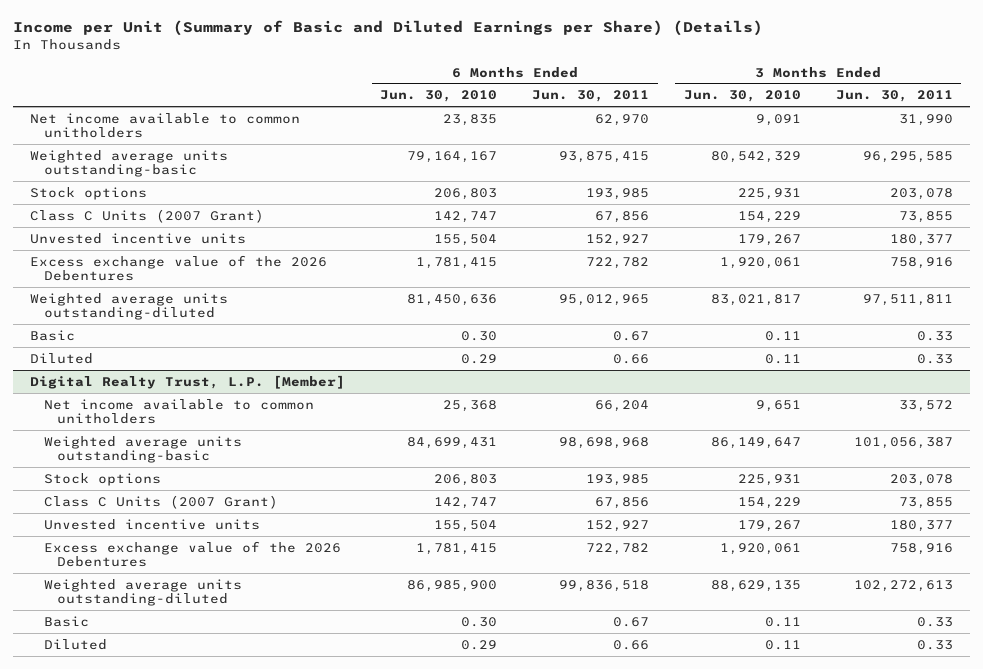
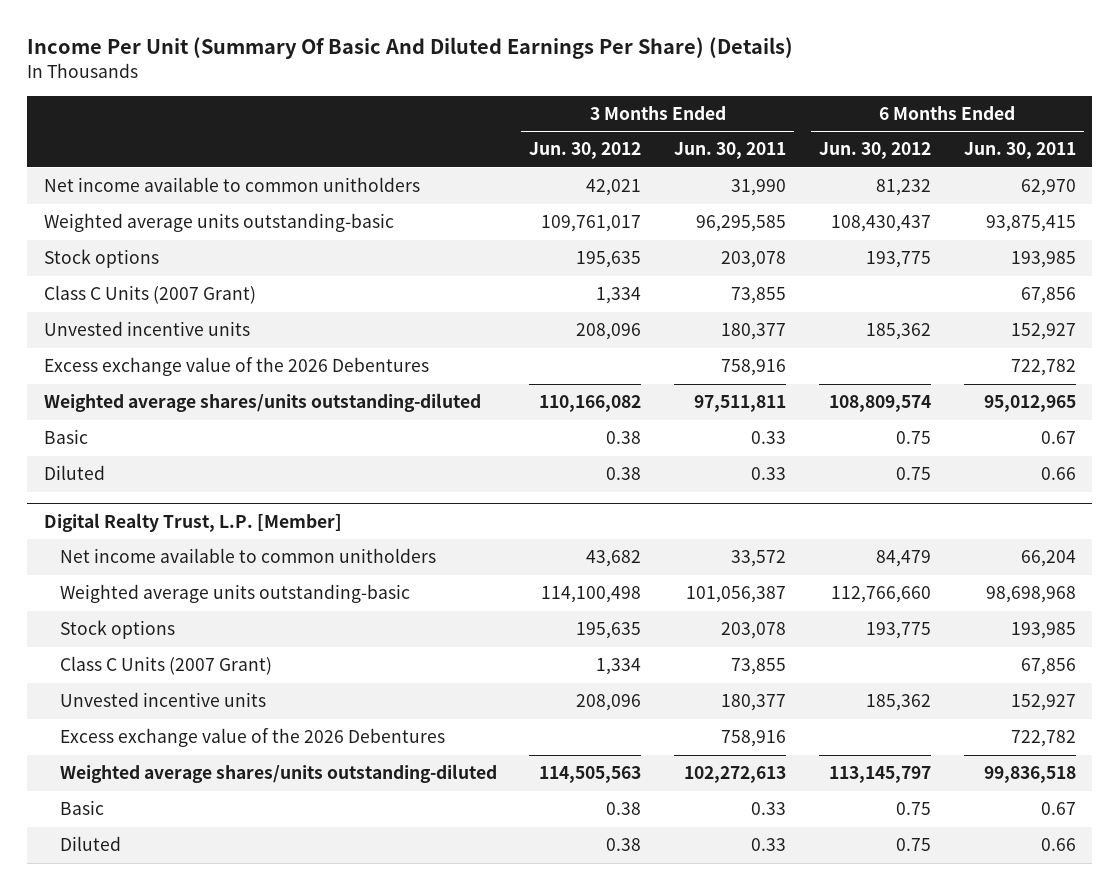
[13,20,764,37] Income per Unit (Summary of Basic and Diluted Earnings per Share) (Details) -> [27,37,794,60] Income Per Unit (Summary Of Basic And Diluted Earnings Per Share) (Details)
[380,90,498,103] Jun. 30, 2010 -> none
[683,90,801,103] Jun. 30, 2010 -> none
none -> [529,142,642,160] Jun. 30, 2012
none -> [818,142,931,160] Jun. 30, 2012
[30,292,229,321] Weighted average units outstanding-diluted -> [43,393,481,413] Weighted average shares/units outstanding-diluted
[43,578,242,607] Weighted average units outstanding-diluted -> [59,764,497,784] Weighted average shares/units outstanding-diluted

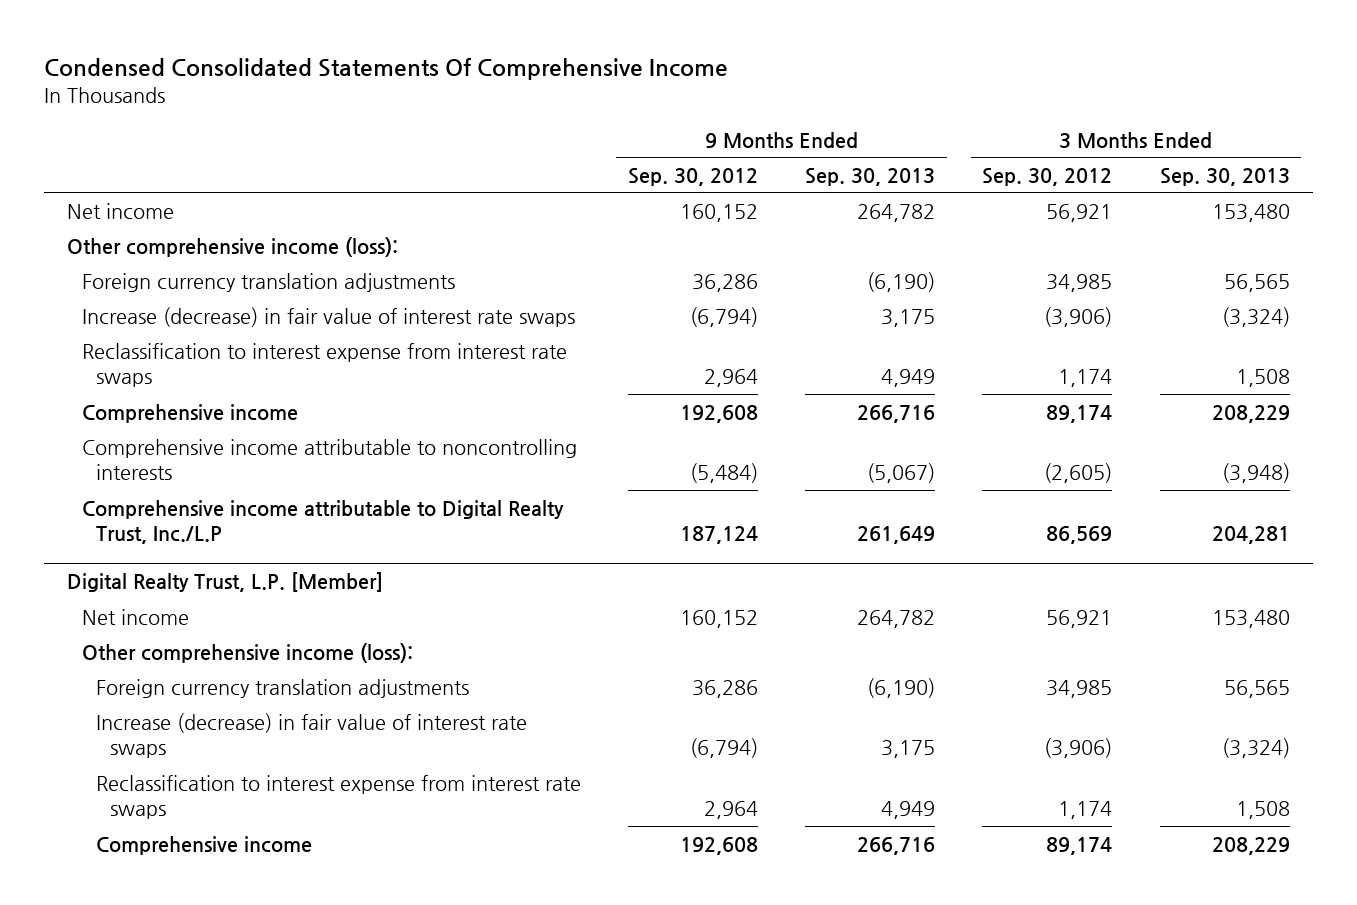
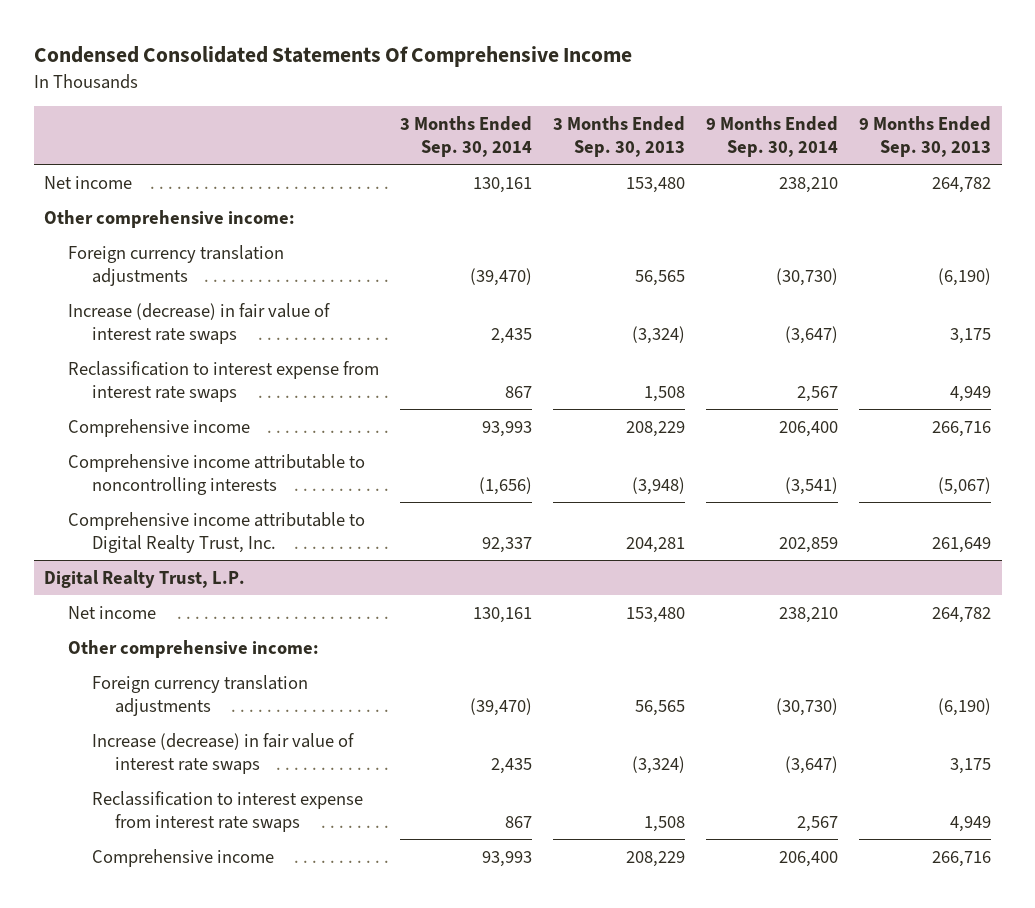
[628,167,759,186] Sep. 30, 2012 -> none
[982,167,1113,186] Sep. 30, 2012 -> none
none -> [399,115,532,158] 3 Months Ended Sep. 30, 2014
none -> [706,115,839,158] 9 Months Ended Sep. 30, 2014
[67,236,399,257] Other comprehensive income (loss): -> [44,209,296,228] Other comprehensive income:
[81,499,564,545] Comprehensive income attributable to Digital Realty Trust, Inc./L.P -> [67,511,365,553] Comprehensive income attributable to Digital Realty Trust, Inc.
[67,572,384,593] Digital Realty Trust, L.P. [Member] -> [44,569,246,588] Digital Realty Trust, L.P.
[81,642,413,663] Other comprehensive income (loss): -> [67,639,319,658] Other comprehensive income:

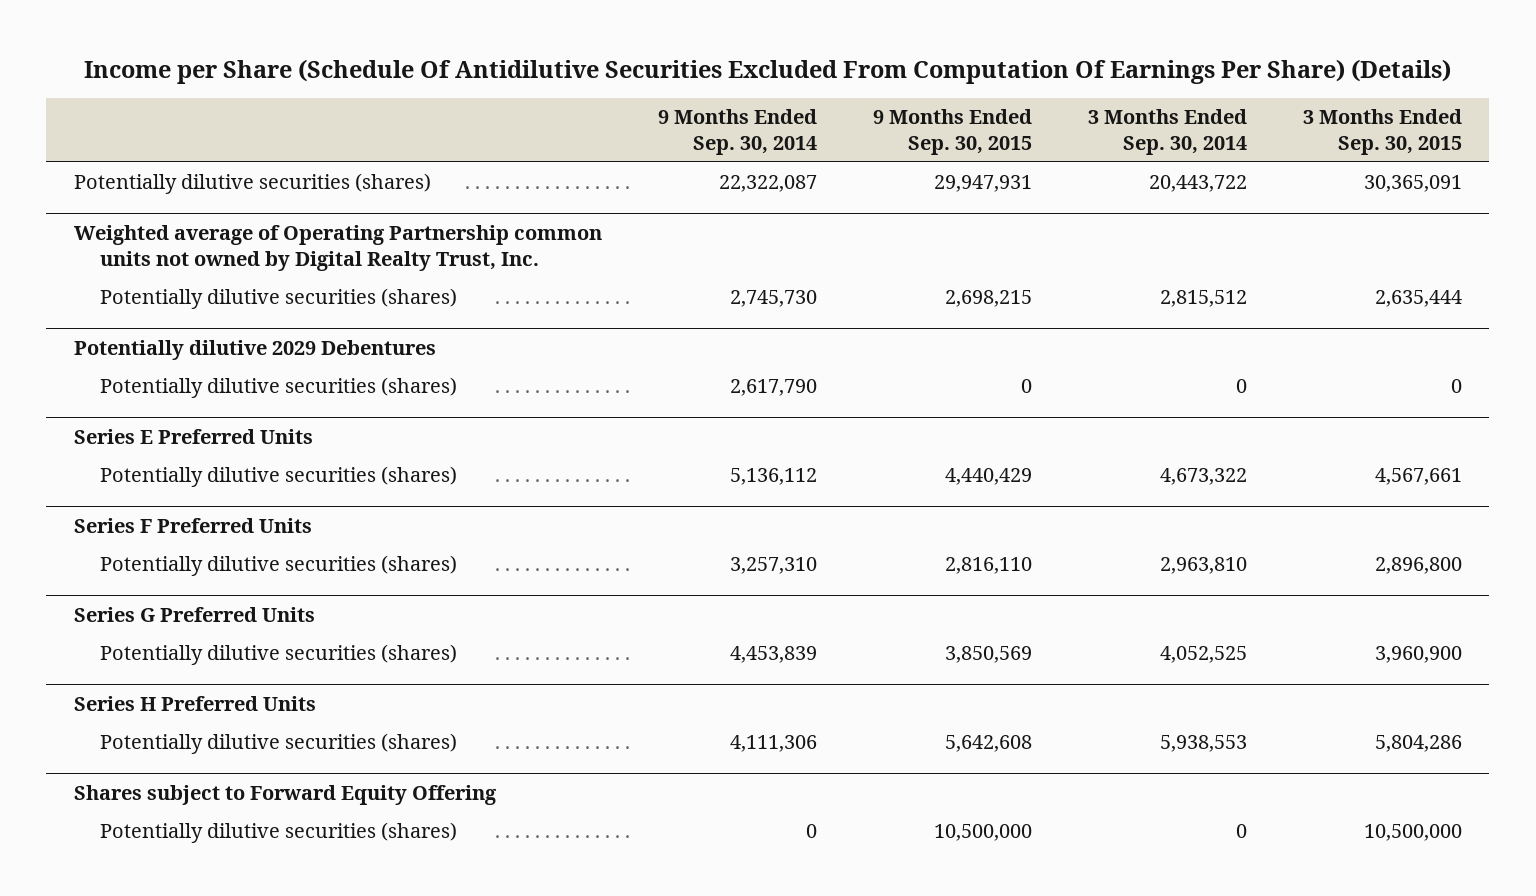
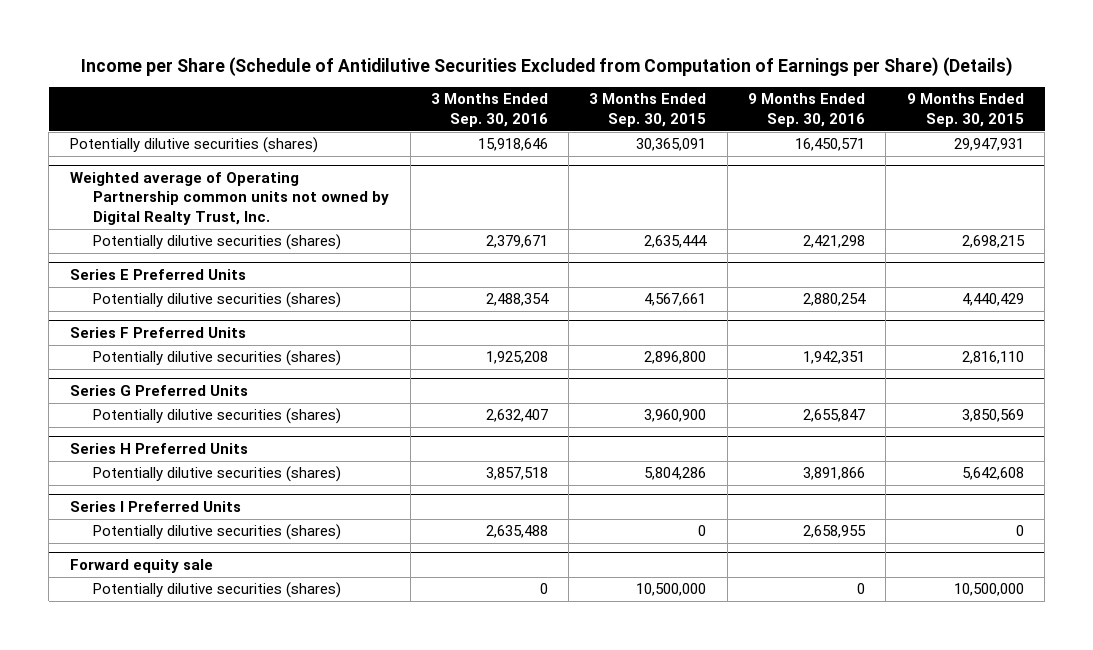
[83,58,1451,84] Income per Share (Schedule Of Antidilutive Securities Excluded From Computation Of Earnings Per Share) (Details) -> [80,57,1013,77] Income per Share (Schedule of Antidilutive Securities Excluded from Computation of Earnings per Share) (Details)
[658,109,818,156] 9 Months Ended Sep. 30, 2014 -> none
[1087,109,1247,156] 3 Months Ended Sep. 30, 2014 -> none
none -> [430,93,548,127] 3 Months Ended Sep. 30, 2016
none -> [748,93,866,127] 9 Months Ended Sep. 30, 2016
[74,340,437,361] Potentially dilutive 2029 Debentures -> none
[99,377,457,399] Potentially dilutive securities (shares) -> none
none -> [69,501,241,513] Series I Preferred Units
none -> [93,524,342,541] Potentially dilutive securities (shares)
[74,785,498,806] Shares subject to Forward Equity Offering -> [69,559,213,574] Forward equity sale

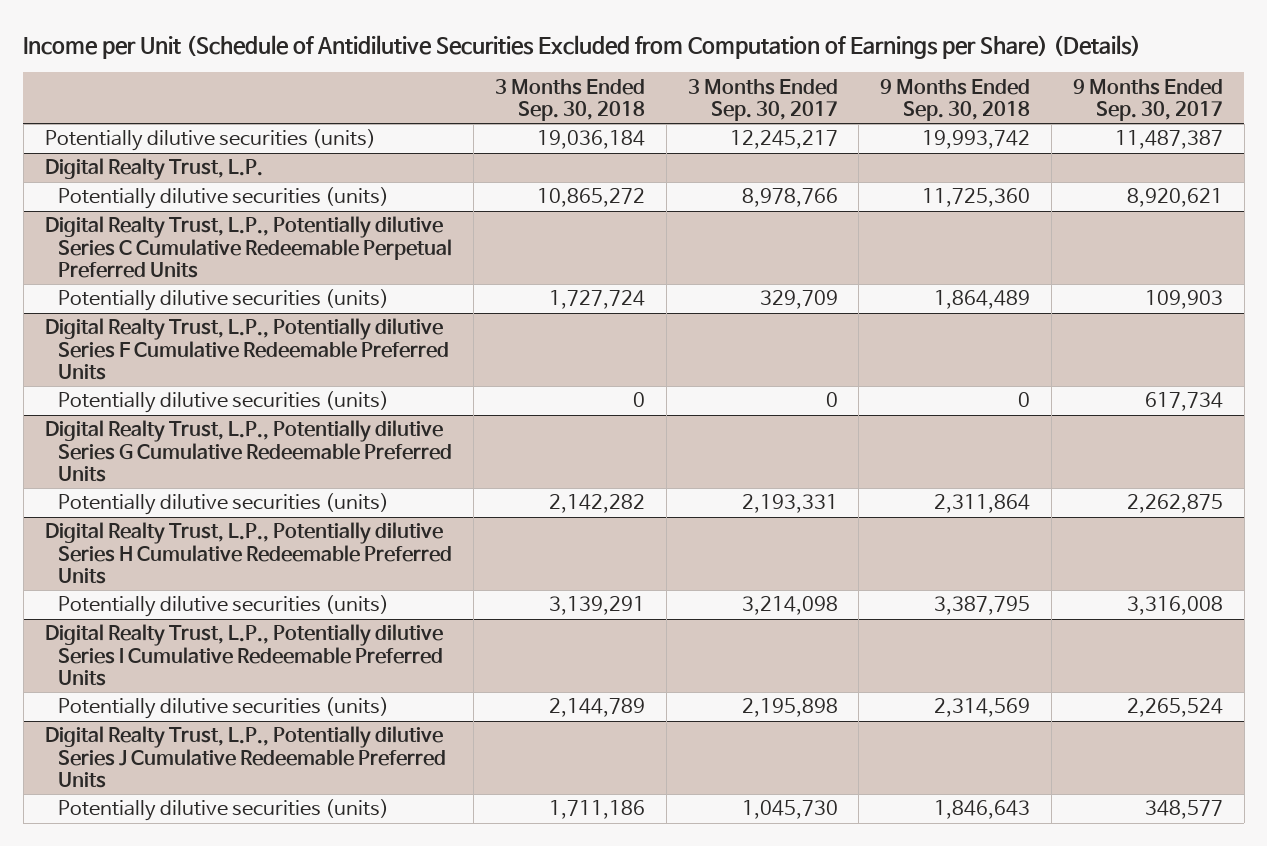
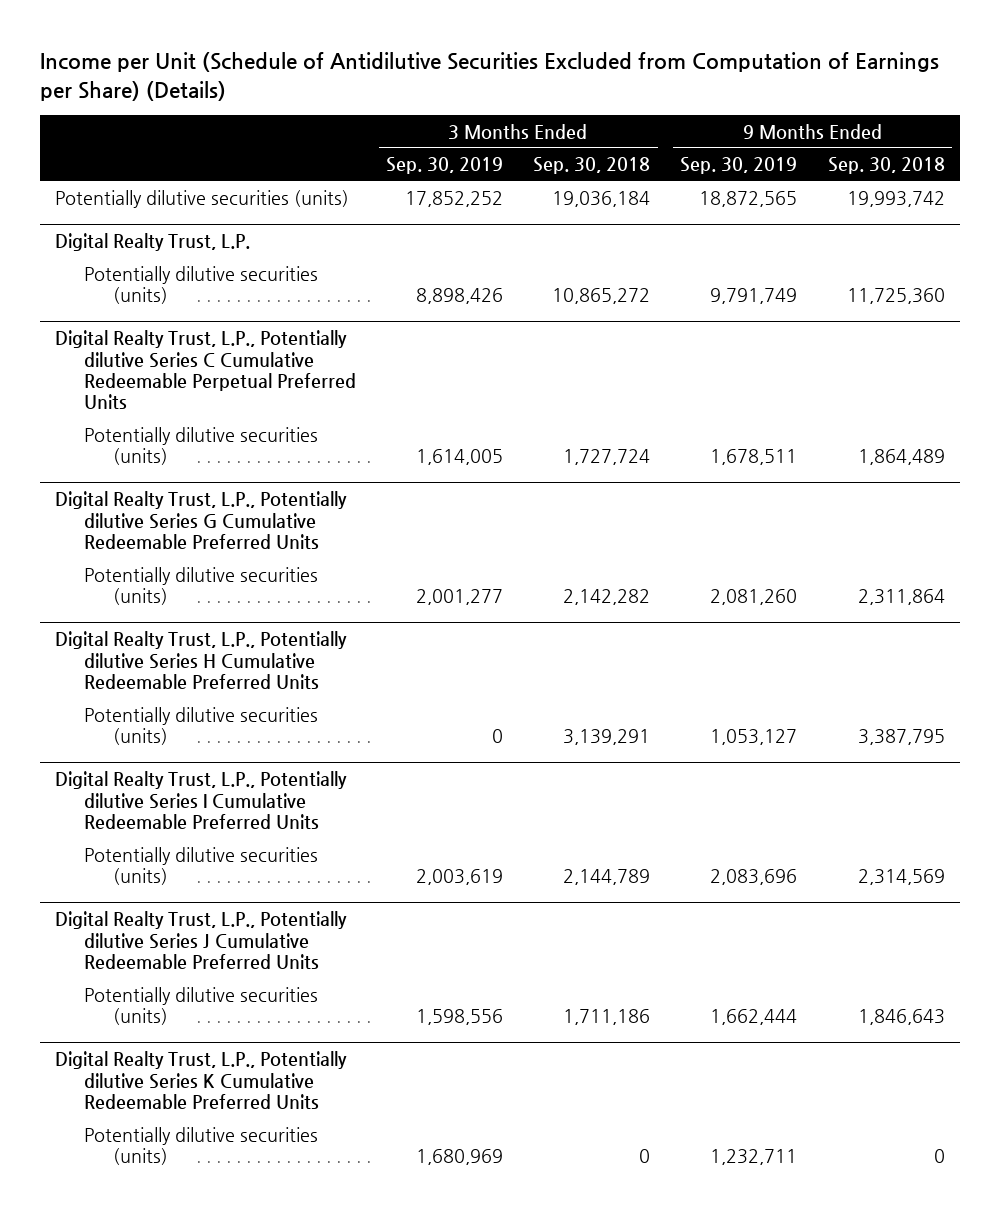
[687,78,838,121] 3 Months Ended Sep. 30, 2017 -> none
[1072,78,1223,121] 9 Months Ended Sep. 30, 2017 -> none
none -> [386,157,504,175] Sep. 30, 2019
none -> [680,157,798,175] Sep. 30, 2019
[44,318,450,380] Digital Realty Trust, L.P., Potentially dilutive Series F Cumulative Redeemable Preferred Units -> none
[58,391,390,414] Potentially dilutive securities (units) -> none
none -> [55,1051,348,1109] Digital Realty Trust, L.P., Potentially dilutive Series K Cumulative Redeemable Preferred Units
none -> [83,1126,318,1165] Potentially dilutive securities (units)

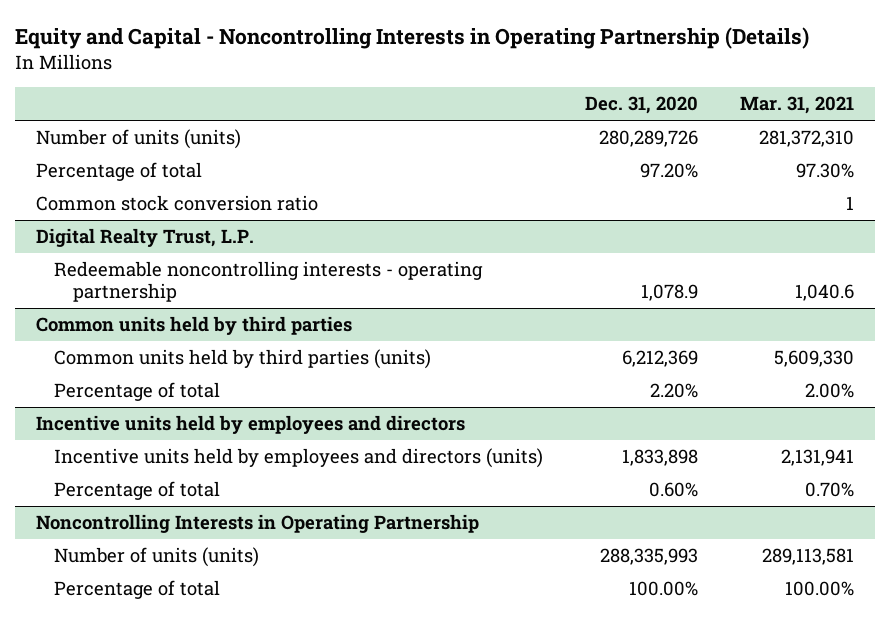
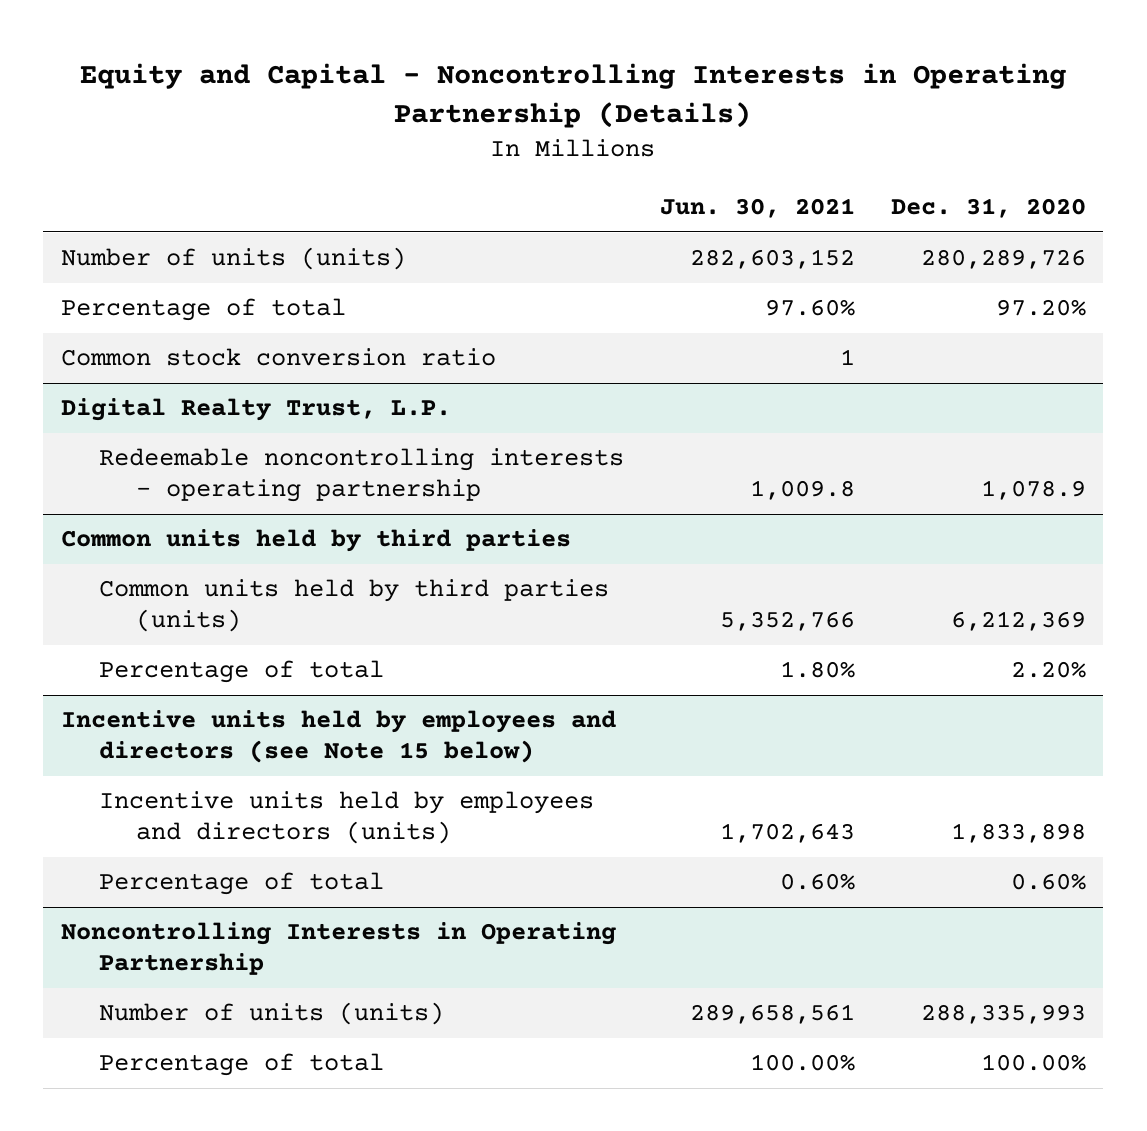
[740,96,855,115] Mar. 31, 2021 -> none
none -> [659,197,855,218] Jun. 30, 2021
[36,415,466,435] Incentive units held by employees and directors -> [61,710,617,763] Incentive units held by employees and directors (see Note 15 below)

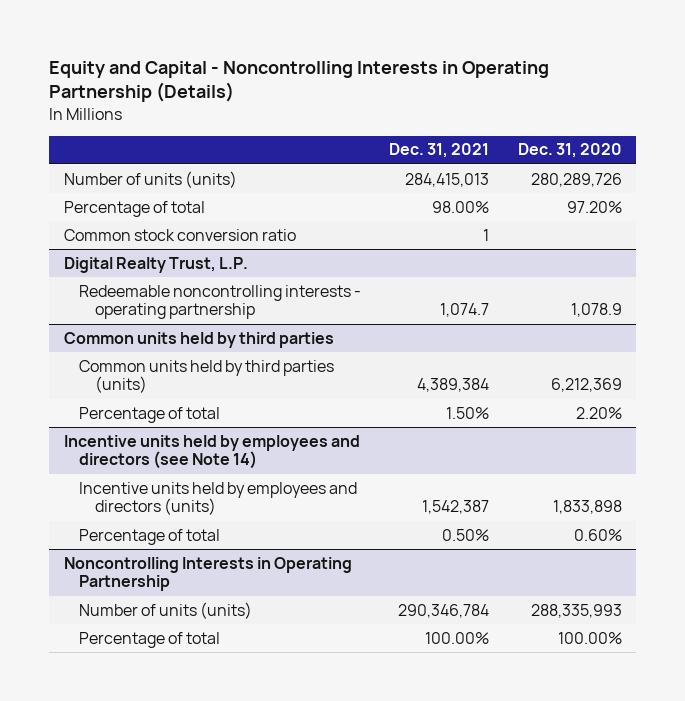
[659,197,855,218] Jun. 30, 2021 -> none
none -> [389,143,490,159] Dec. 31, 2021
[61,710,617,763] Incentive units held by employees and directors (see Note 15 below) -> [63,434,360,470] Incentive units held by employees and directors (see Note 14)

